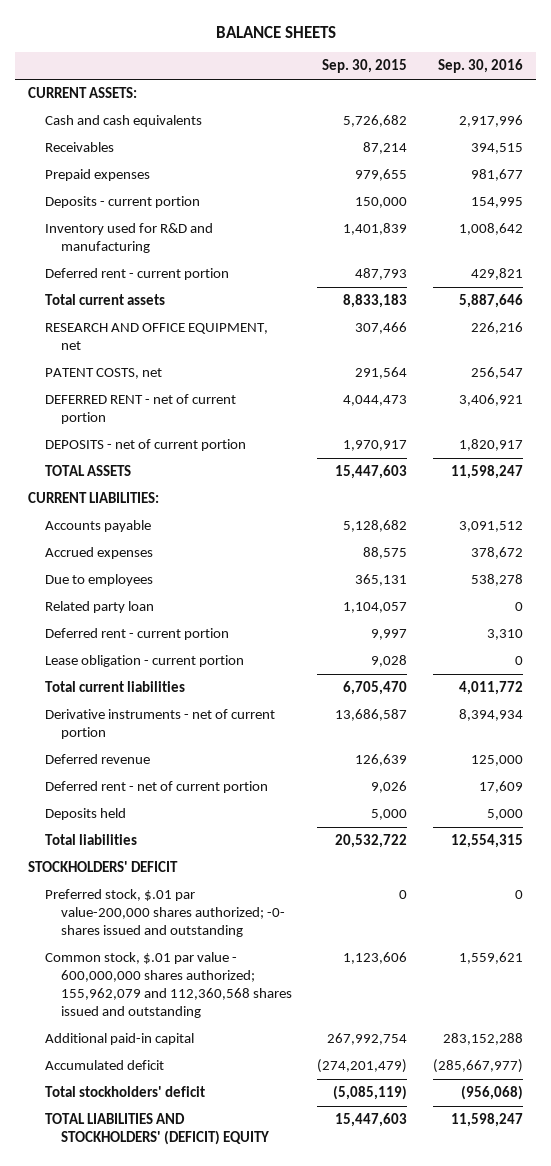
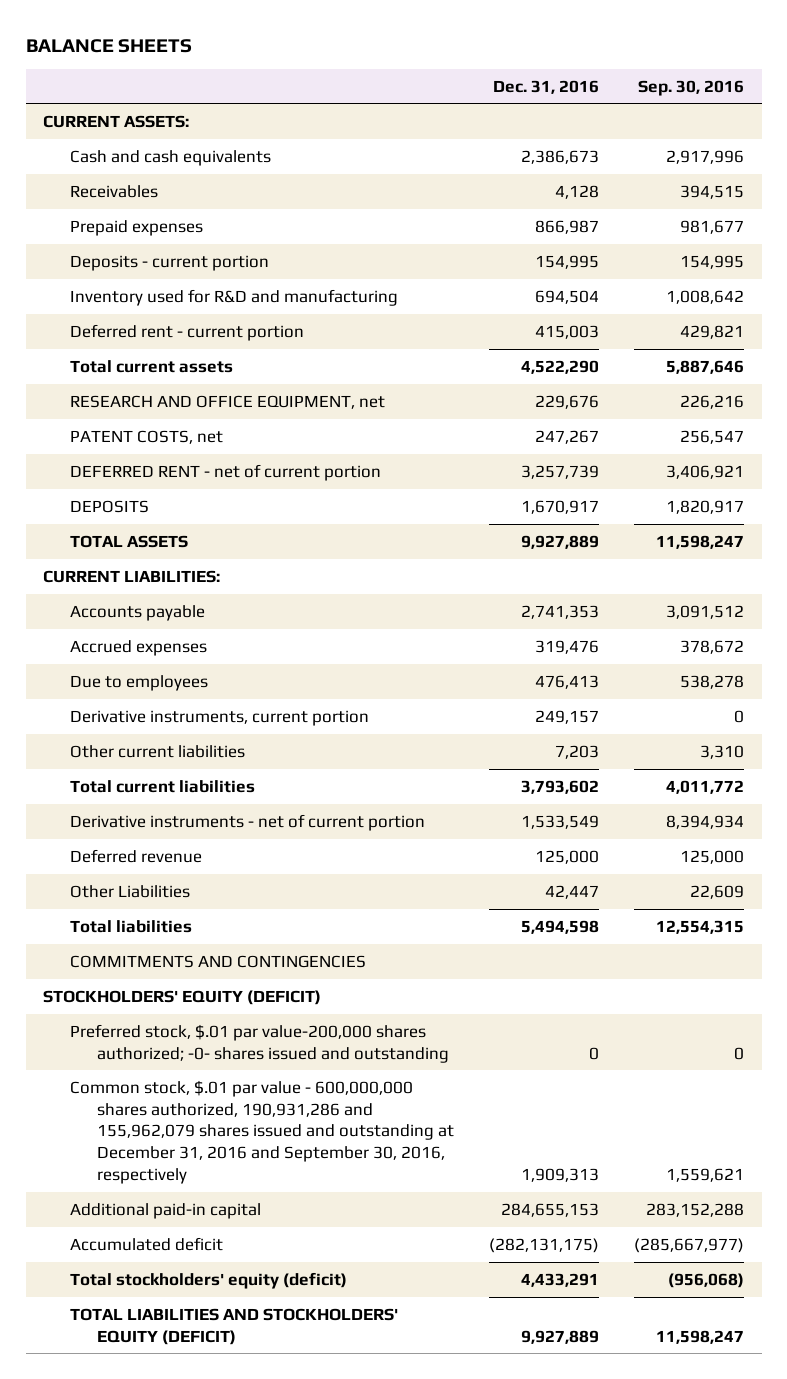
[322,59,408,74] Sep. 30, 2015 -> none
none -> [493,79,600,94] Dec. 31, 2016
[44,439,246,452] DEPOSITS - net of current portion -> [70,499,150,513] DEPOSITS
[44,601,154,614] Related party loan -> none
[44,655,244,668] Lease obligation - current portion -> none
none -> [70,709,370,726] Derivative instruments, current portion
[44,628,229,641] Deferred rent - current portion -> [70,744,246,758] Other current liabilities
[44,781,268,794] Deferred rent - net of current portion -> none
[44,808,126,821] Deposits held -> none
none -> [70,884,191,898] Other Liabilities
none -> [70,954,367,968] COMMITMENTS AND CONTINGENCIES
[28,861,179,873] STOCKHOLDERS' DEFICIT -> [43,989,322,1005] STOCKHOLDERS' EQUITY (DEFICIT)
[44,952,293,1019] Common stock, $.01 par value - 600,000,000 shares authorized; 155,962,079 and 112,360,568 shares issued and outstanding -> [70,1079,454,1184] Common stock, $.01 par value - 600,000,000 shares authorized, 190,931,286 and 155,962,079 shares issued and outstanding at December 31, 2016 and September 30, 2016, respectively
[44,1086,205,1098] Total stockholders' deficit -> [70,1271,348,1289] Total stockholders' equity (deficit)
[44,1113,270,1146] TOTAL LIABILITIES AND STOCKHOLDERS' (DEFICIT) EQUITY -> [70,1307,399,1345] TOTAL LIABILITIES AND STOCKHOLDERS' EQUITY (DEFICIT)

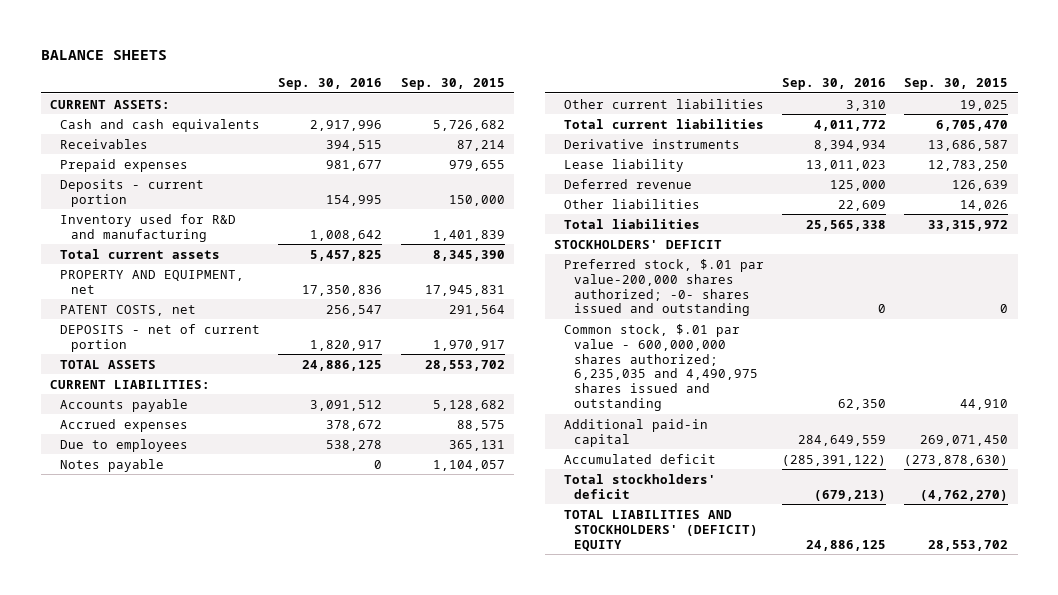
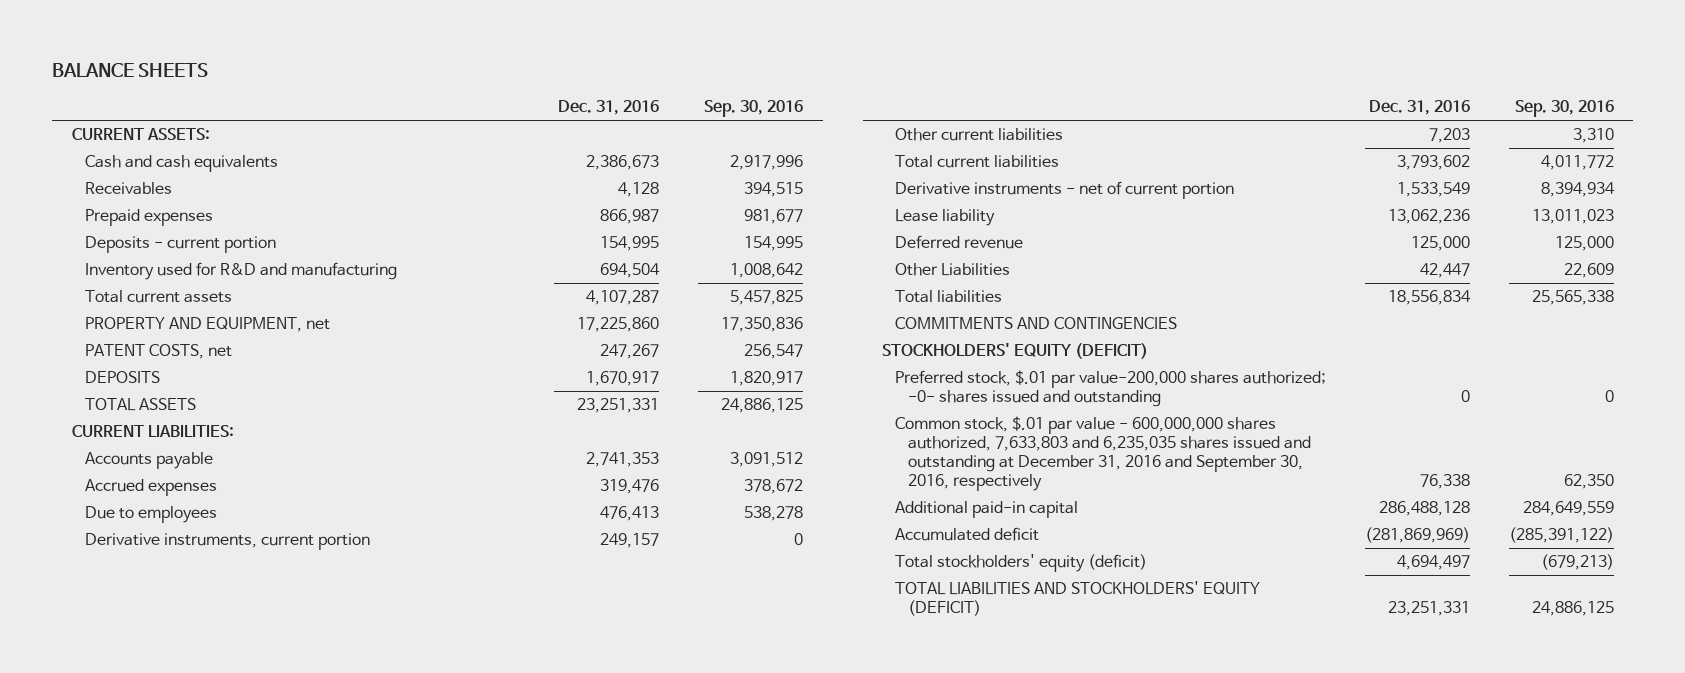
[400,78,505,91] Sep. 30, 2015 -> none
none -> [558,100,660,116] Dec. 31, 2016
[60,323,261,352] DEPOSITS - net of current portion -> [84,371,160,384] DEPOSITS
[60,458,165,472] Notes payable -> none
none -> [84,533,370,551] Derivative instruments, current portion
[564,138,741,149] Derivative instruments -> [894,181,1234,200] Derivative instruments - net of current portion
[564,198,701,209] Other liabilities -> [894,263,1010,277] Other Liabilities
none -> [894,317,1177,330] COMMITMENTS AND CONTINGENCIES
[553,239,722,249] STOCKHOLDERS' DEFICIT -> [882,343,1149,360] STOCKHOLDERS' EQUITY (DEFICIT)
[564,323,759,412] Common stock, $.01 par value - 600,000,000 shares authorized; 6,235,035 and 4,490,975 shares issued and outstanding -> [894,416,1311,492] Common stock, $.01 par value - 600,000,000 shares authorized, 7,633,803 and 6,235,035 shares issued and outstanding at December 31, 2016 and September 30, 2016, respectively
[564,473,717,499] Total stockholders' deficit -> [894,554,1147,573] Total stockholders' equity (deficit)
[564,509,759,551] TOTAL LIABILITIES AND STOCKHOLDERS' (DEFICIT) EQUITY -> [894,581,1260,617] TOTAL LIABILITIES AND STOCKHOLDERS' EQUITY (DEFICIT)

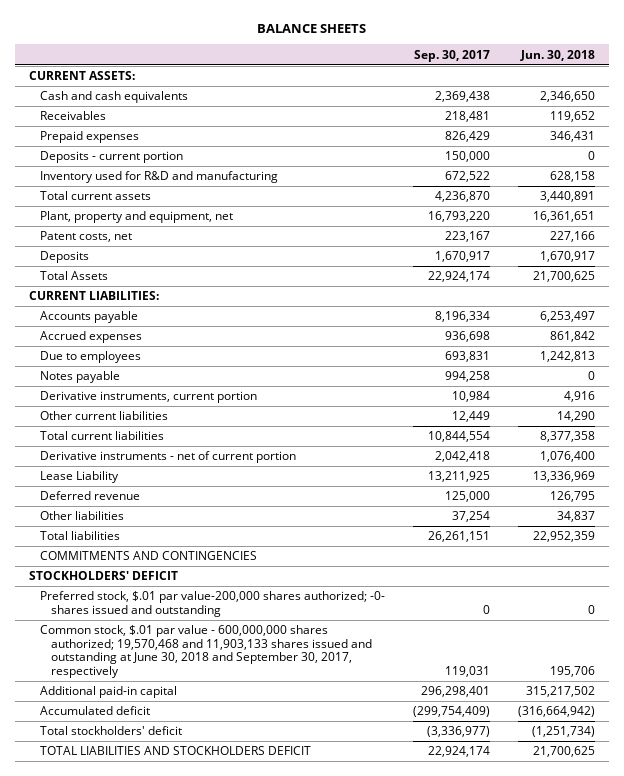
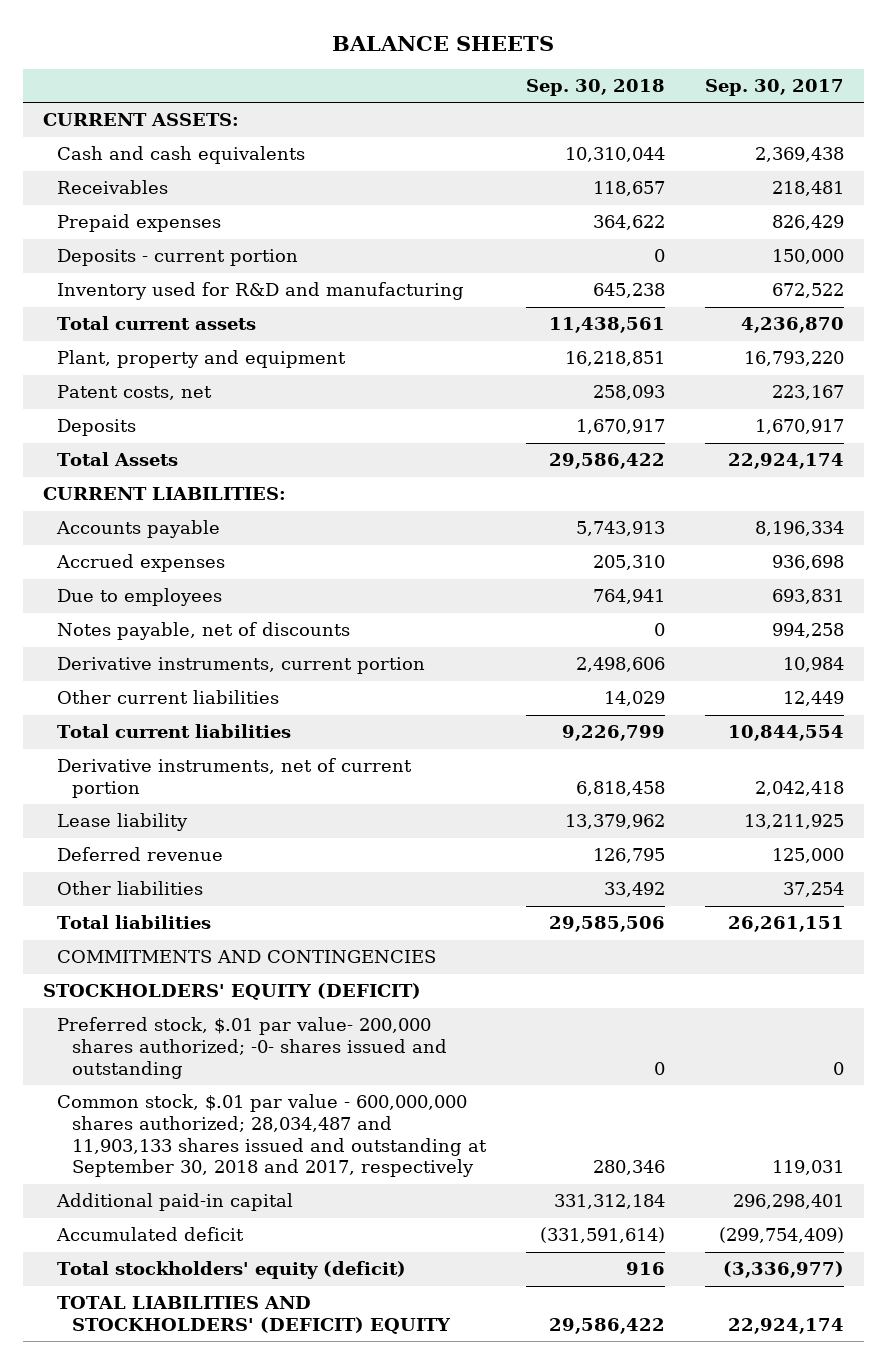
[519,49,595,61] Jun. 30, 2018 -> none
none -> [525,79,665,97] Sep. 30, 2018
[39,211,233,224] Plant, property and equipment, net -> [57,350,347,369] Plant, property and equipment
[39,371,120,384] Notes payable -> [57,622,351,641] Notes payable, net of discounts
[39,451,296,464] Derivative instruments - net of current portion -> [57,758,413,799] Derivative instruments, net of current portion
[39,471,119,484] Lease Liability -> [57,813,189,832] Lease liability
[29,571,179,581] STOCKHOLDERS' DEFICIT -> [42,983,421,1001] STOCKHOLDERS' EQUITY (DEFICIT)
[39,591,385,617] Preferred stock, $.01 par value-200,000 shares authorized; -0- shares issued and outstanding -> [57,1017,447,1079] Preferred stock, $.01 par value- 200,000 shares authorized; -0- shares issued and outstanding
[39,625,372,679] Common stock, $.01 par value - 600,000,000 shares authorized; 19,570,468 and 11,903,133 shares issued and outstanding at June 30, 2018 and September 30, 2017, respectively -> [57,1094,487,1178] Common stock, $.01 par value - 600,000,000 shares authorized; 28,034,487 and 11,903,133 shares issued and outstanding at September 30, 2018 and 2017, respectively
[39,726,182,736] Total stockholders' deficit -> [57,1261,407,1280] Total stockholders' equity (deficit)
[39,746,311,756] TOTAL LIABILITIES AND STOCKHOLDERS DEFICIT -> [57,1296,451,1335] TOTAL LIABILITIES AND STOCKHOLDERS' (DEFICIT) EQUITY

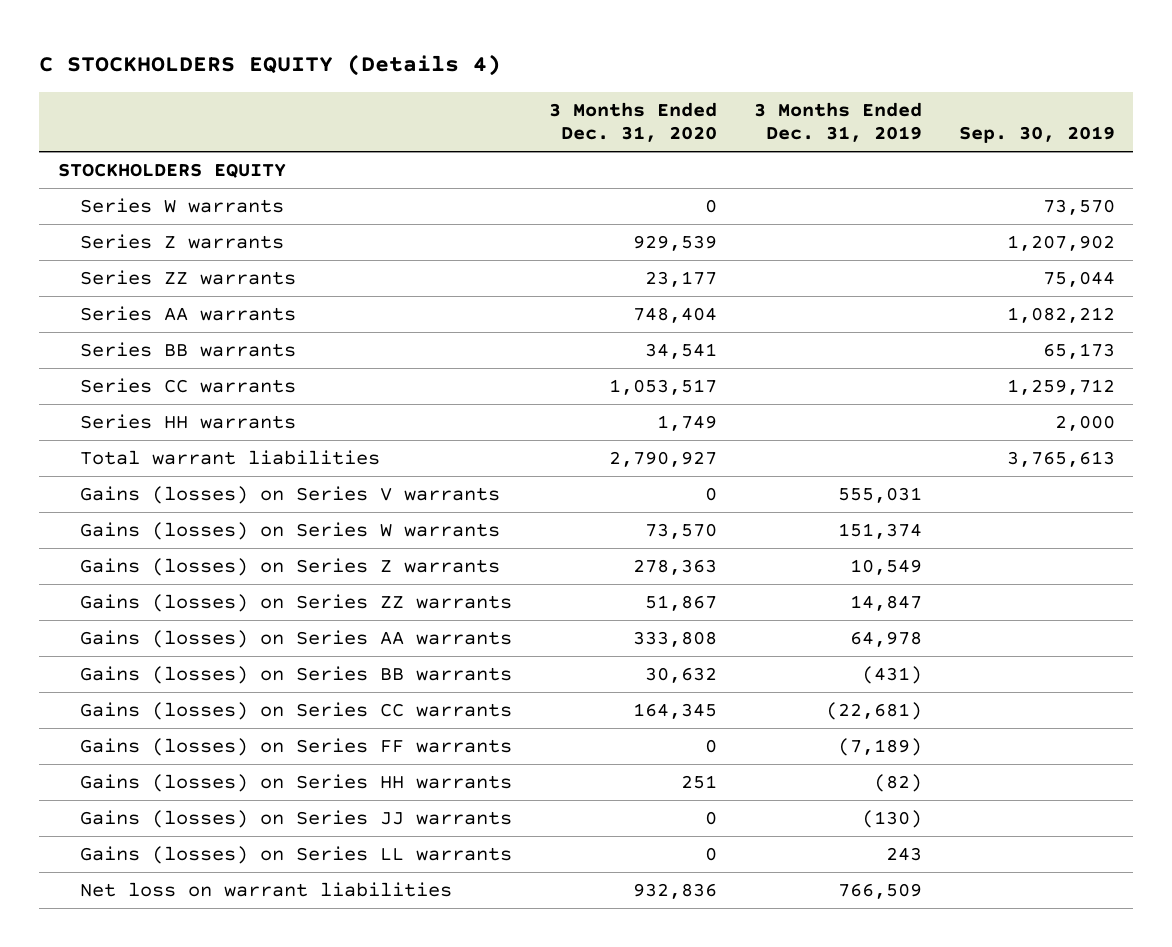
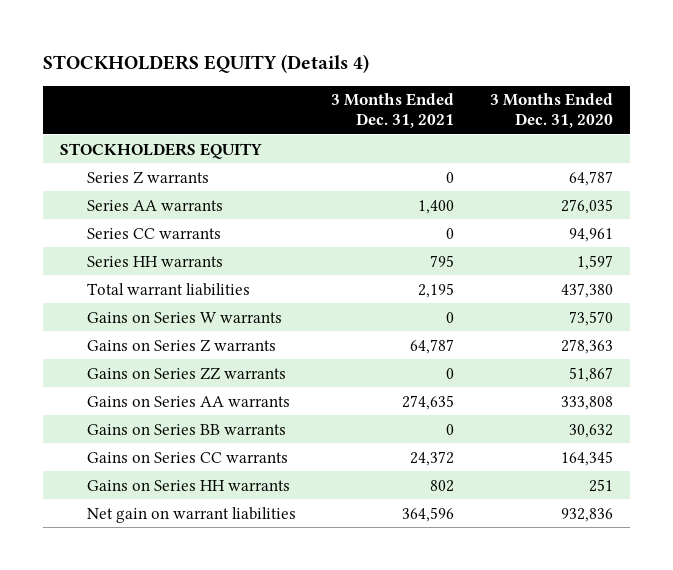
[39,54,502,77] C STOCKHOLDERS EQUITY (Details 4) -> [42,54,369,74] STOCKHOLDERS EQUITY (Details 4)
[753,101,922,143] 3 Months Ended Dec. 31, 2019 -> none
[958,126,1115,144] Sep. 30, 2019 -> none
none -> [331,93,455,129] 3 Months Ended Dec. 31, 2021
[80,197,285,213] Series W warrants -> none
[80,269,297,285] Series ZZ warrants -> none
[80,341,297,357] Series BB warrants -> none
[80,485,501,504] Gains (losses) on Series V warrants -> none
[80,737,513,756] Gains (losses) on Series FF warrants -> none
[80,809,513,828] Gains (losses) on Series JJ warrants -> none
[80,845,513,864] Gains (losses) on Series LL warrants -> none
[633,234,718,251] 929,539 -> [568,170,613,186] 64,787
[633,306,718,323] 748,404 -> [560,198,613,214] 276,035
[609,378,718,395] 1,053,517 -> [568,227,613,242] 94,961
[657,414,718,431] 1,749 -> [576,254,613,270] 1,597
[609,450,718,467] 2,790,927 -> [560,282,613,298] 437,380
[80,521,501,540] Gains (losses) on Series W warrants -> [87,311,283,323] Gains on Series W warrants
[80,557,501,576] Gains (losses) on Series Z warrants -> [87,338,277,352] Gains on Series Z warrants
[80,593,513,612] Gains (losses) on Series ZZ warrants -> [87,366,287,380] Gains on Series ZZ warrants
[80,629,513,648] Gains (losses) on Series AA warrants -> [87,395,291,407] Gains on Series AA warrants
[80,665,513,684] Gains (losses) on Series BB warrants -> [87,423,287,435] Gains on Series BB warrants
[80,701,513,720] Gains (losses) on Series CC warrants -> [87,451,289,463] Gains on Series CC warrants
[80,773,513,792] Gains (losses) on Series HH warrants -> [87,479,291,491] Gains on Series HH warrants
[80,881,453,897] Net loss on warrant liabilities -> [87,506,297,523] Net gain on warrant liabilities

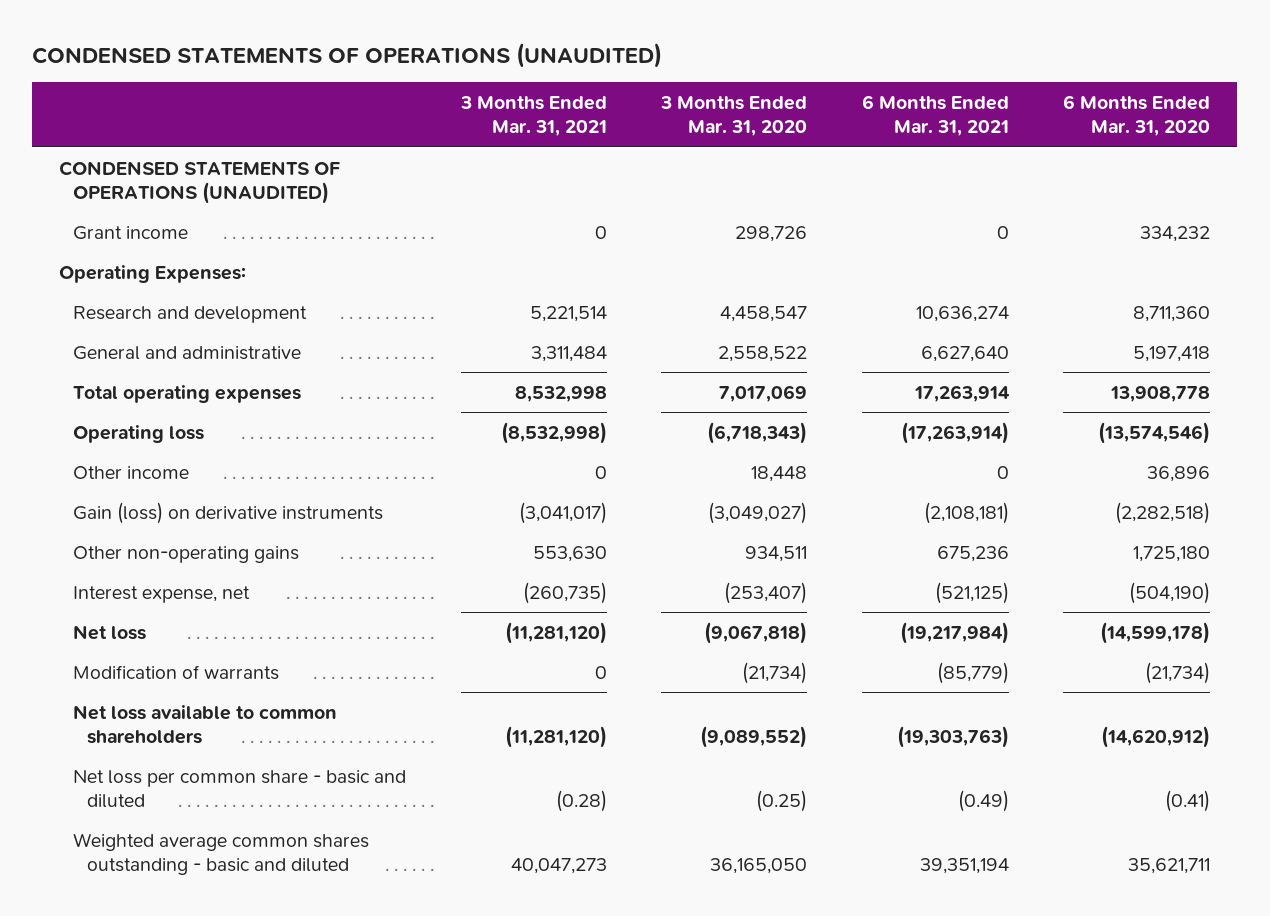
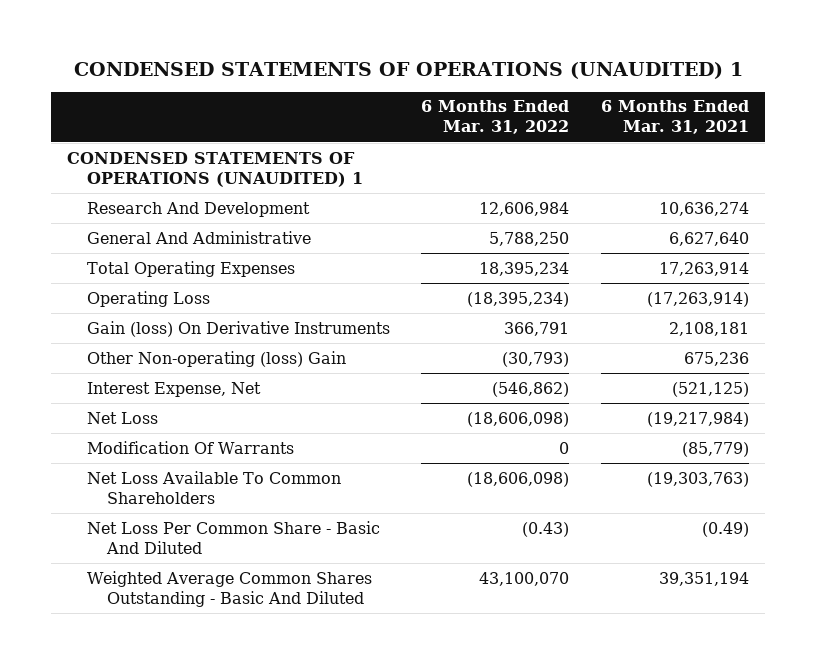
[32,42,663,68] CONDENSED STATEMENTS OF OPERATIONS (UNAUDITED) -> [73,61,743,79] CONDENSED STATEMENTS OF OPERATIONS (UNAUDITED) 1
[459,96,607,137] 3 Months Ended Mar. 31, 2021 -> none
[660,96,808,137] 3 Months Ended Mar. 31, 2020 -> none
[1063,95,1211,137] 6 Months Ended Mar. 31, 2020 -> none
none -> [421,100,570,135] 6 Months Ended Mar. 31, 2022
[73,225,189,240] Grant income -> none
[59,264,247,283] Operating Expenses: -> none
[73,465,190,479] Other income -> none
[59,160,341,204] CONDENSED STATEMENTS OF OPERATIONS (UNAUDITED) -> [66,151,364,187] CONDENSED STATEMENTS OF OPERATIONS (UNAUDITED) 1
[73,305,308,323] Research and development -> [87,201,311,217] Research And Development
[73,345,302,360] General and administrative -> [87,230,312,244] General And Administrative
[73,384,302,403] Total operating expenses -> [87,260,296,277] Total Operating Expenses
[73,424,205,443] Operating loss -> [87,290,211,307] Operating Loss
[73,501,384,524] Gain (loss) on derivative instruments -> [87,320,391,337] Gain (loss) On Derivative Instruments
[923,501,1009,524] (2,108,181) -> [668,321,749,336] 2,108,181
[73,545,300,563] Other non-operating gains -> [87,350,347,367] Other Non-operating (loss) Gain
[73,585,251,603] Interest expense, net -> [87,381,262,397] Interest Expense, Net
[73,624,147,640] Net loss -> [87,411,159,424] Net Loss
[73,664,280,680] Modification of warrants -> [87,440,295,454] Modification Of Warrants
[73,704,338,744] Net loss available to common shareholders -> [87,470,342,504] Net Loss Available To Common Shareholders
[73,769,407,808] Net loss per common share - basic and diluted -> [87,520,381,554] Net Loss Per Common Share - Basic And Diluted
[73,832,370,875] Weighted average common shares outstanding - basic and diluted -> [87,570,373,607] Weighted Average Common Shares Outstanding - Basic And Diluted

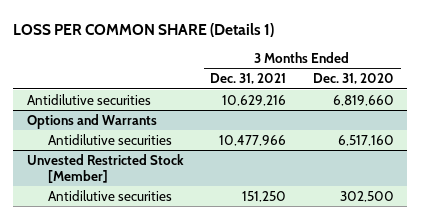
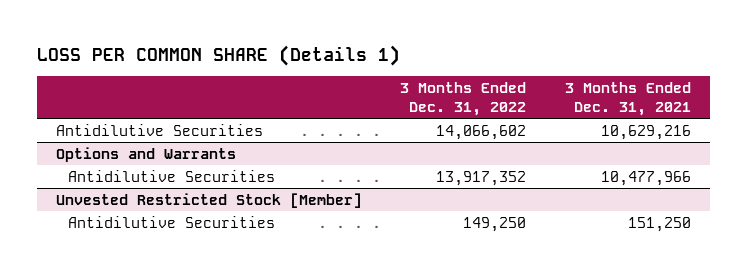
[313,73,395,85] Dec. 31, 2020 -> none
none -> [400,81,527,116] 3 Months Ended Dec. 31, 2022
[26,93,151,105] Antidilutive securities -> [56,123,264,136] Antidilutive Securities
[48,133,173,145] Antidilutive securities -> [67,169,275,182] Antidilutive Securities
[48,189,173,201] Antidilutive securities -> [67,215,275,228] Antidilutive Securities

